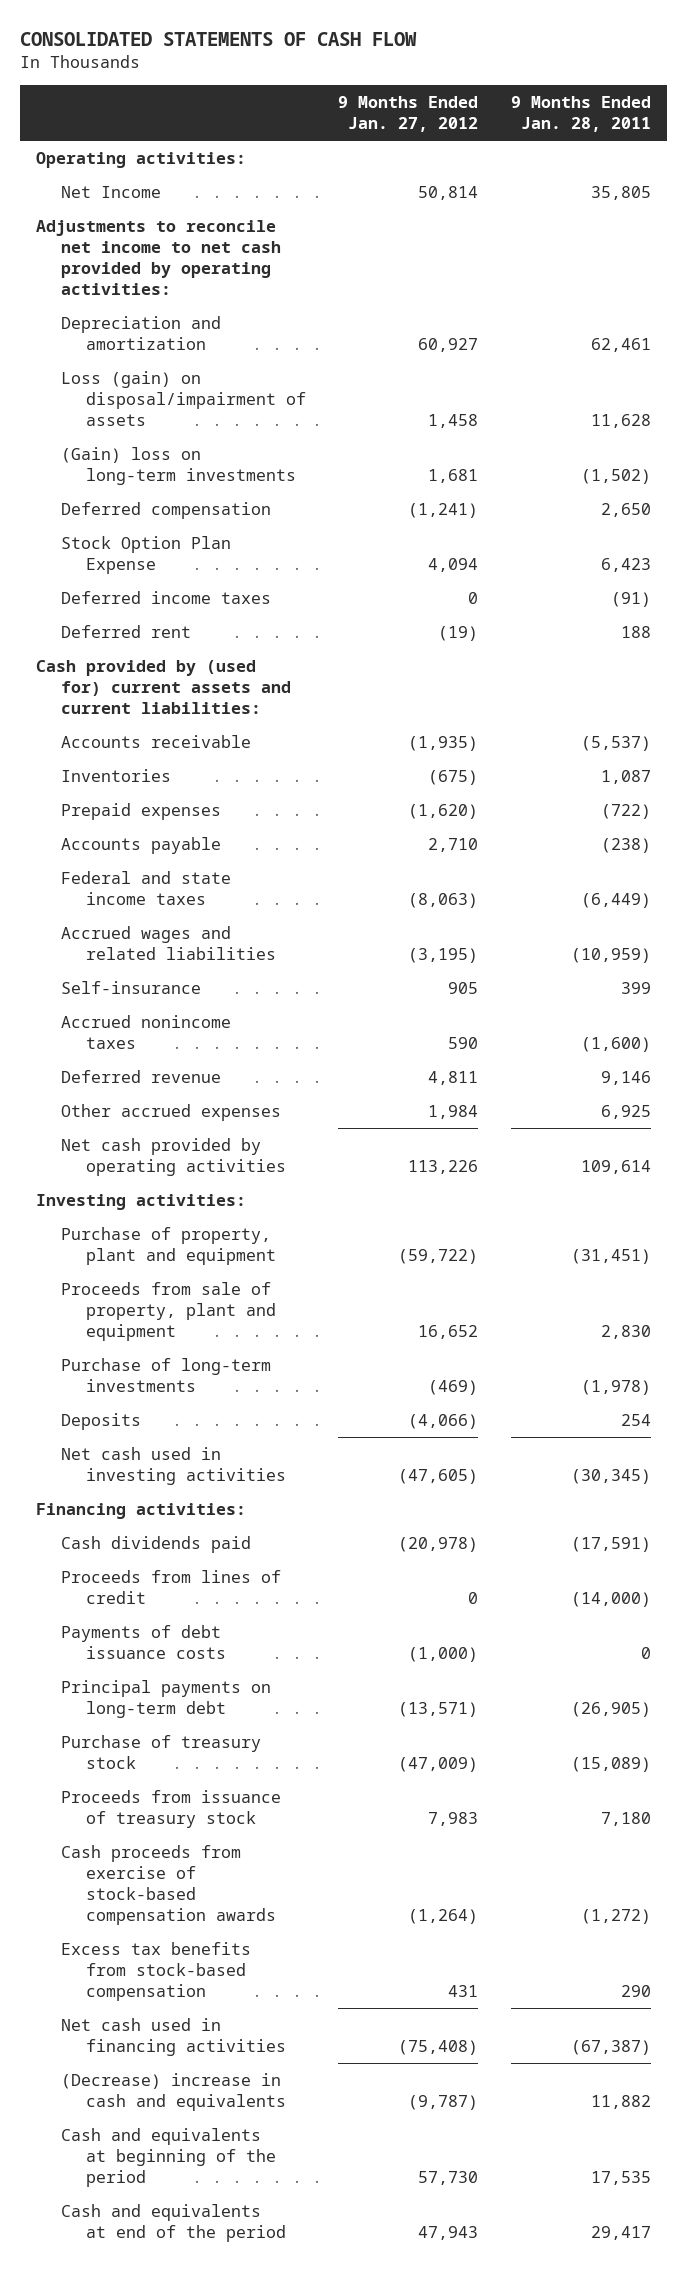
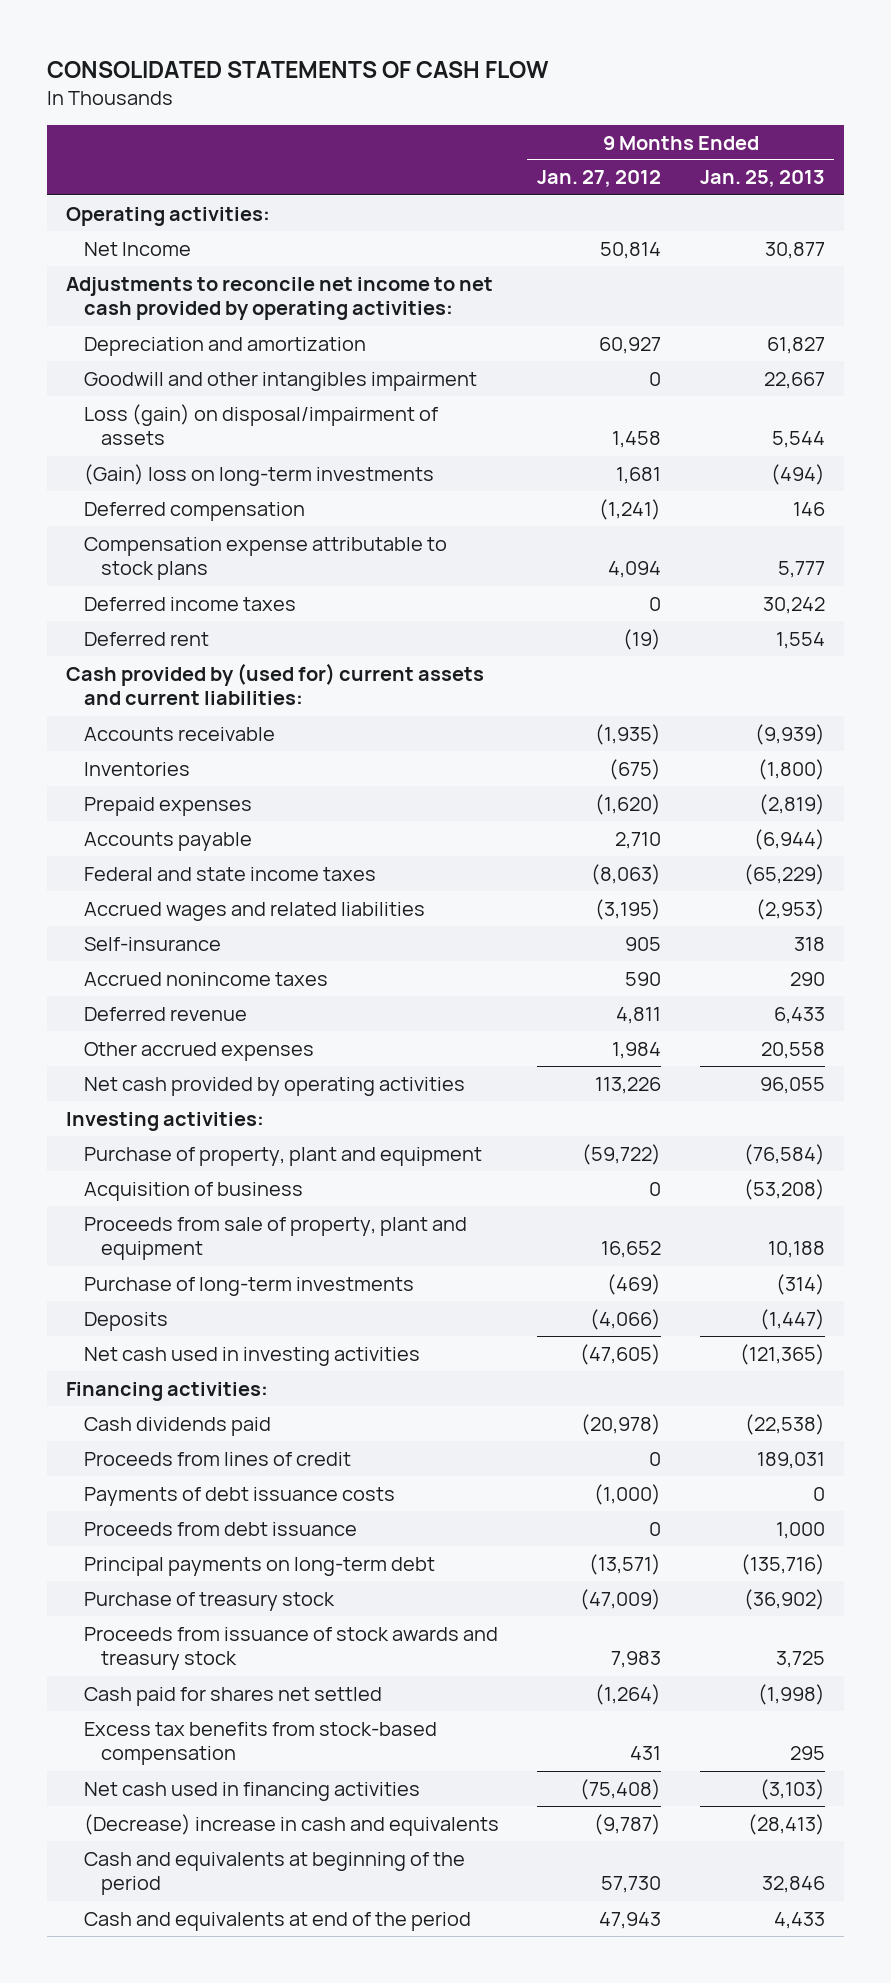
[510,95,651,133] 9 Months Ended Jan. 28, 2011 -> none
none -> [699,170,825,188] Jan. 25, 2013
none -> [83,371,477,391] Goodwill and other intangibles impairment
[61,535,232,575] Stock Option Plan Expense -> [83,536,447,581] Compensation expense attributable to stock plans
none -> [83,1181,303,1201] Acquisition of business
none -> [83,1521,357,1536] Proceeds from debt issuance
[61,1789,282,1829] Proceeds from issuance of treasury stock -> [83,1626,498,1671] Proceeds from issuance of stock awards and treasury stock
[61,1844,277,1926] Cash proceeds from exercise of stock-based compensation awards -> [83,1686,382,1706] Cash paid for shares net settled

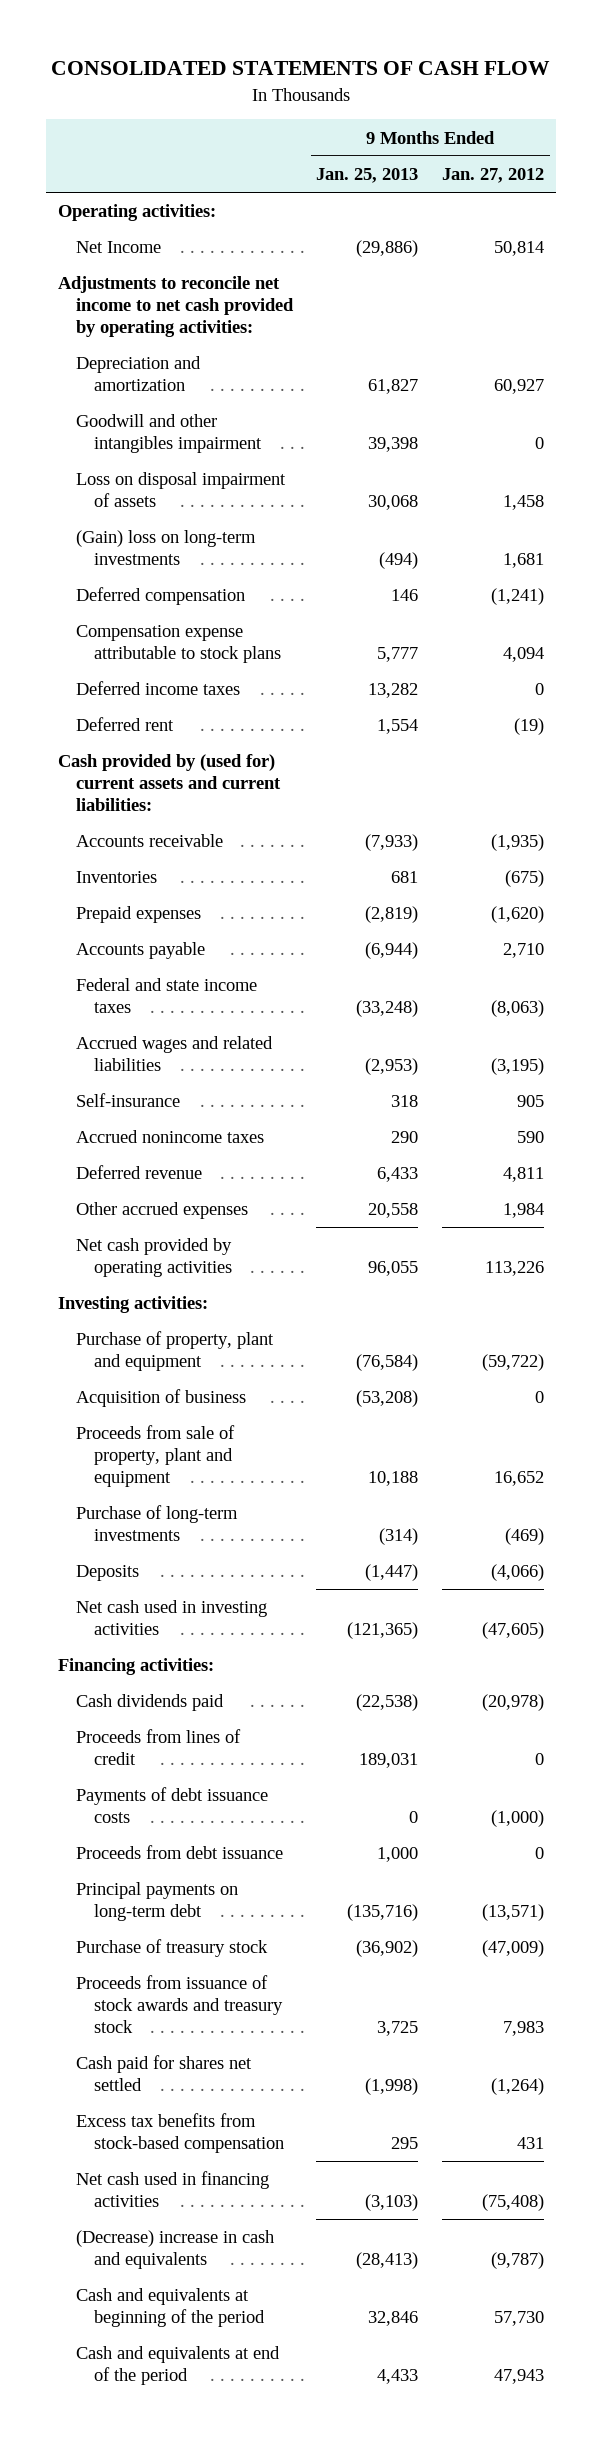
[764,241,825,259] 30,877 -> [356,240,419,258] (29,886)
[763,371,825,389] 22,667 -> [368,437,419,453] 39,398
[83,403,438,446] Loss (gain) on disposal/impairment of assets -> [75,472,286,508] Loss on disposal impairment of assets
[771,431,825,449] 5,544 -> [368,495,419,511] 30,068
[762,596,825,614] 30,242 -> [368,683,419,699] 13,282
[754,723,825,745] (9,939) -> [365,834,419,852] (7,933)
[757,758,825,780] (1,800) -> [391,871,419,884] 681
[743,863,825,885] (65,229) -> [356,1000,419,1018] (33,248)

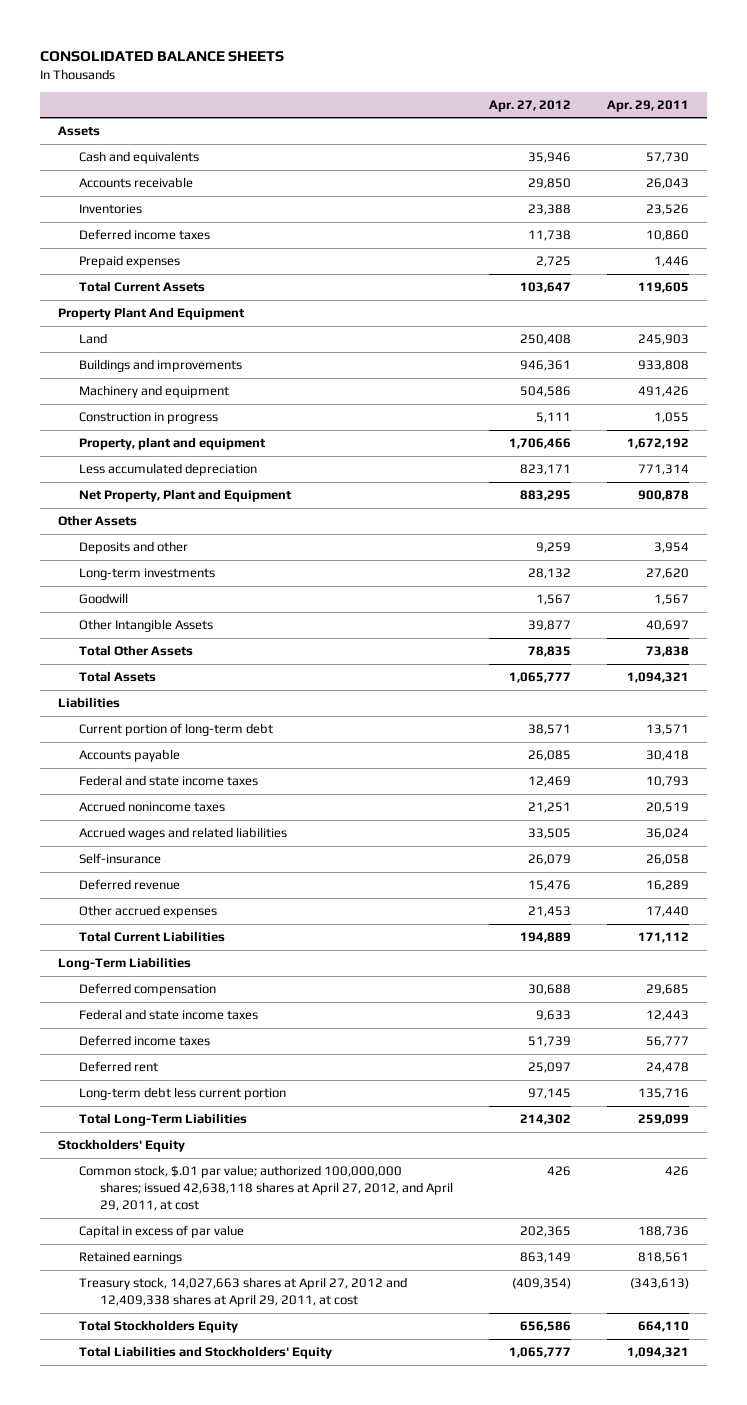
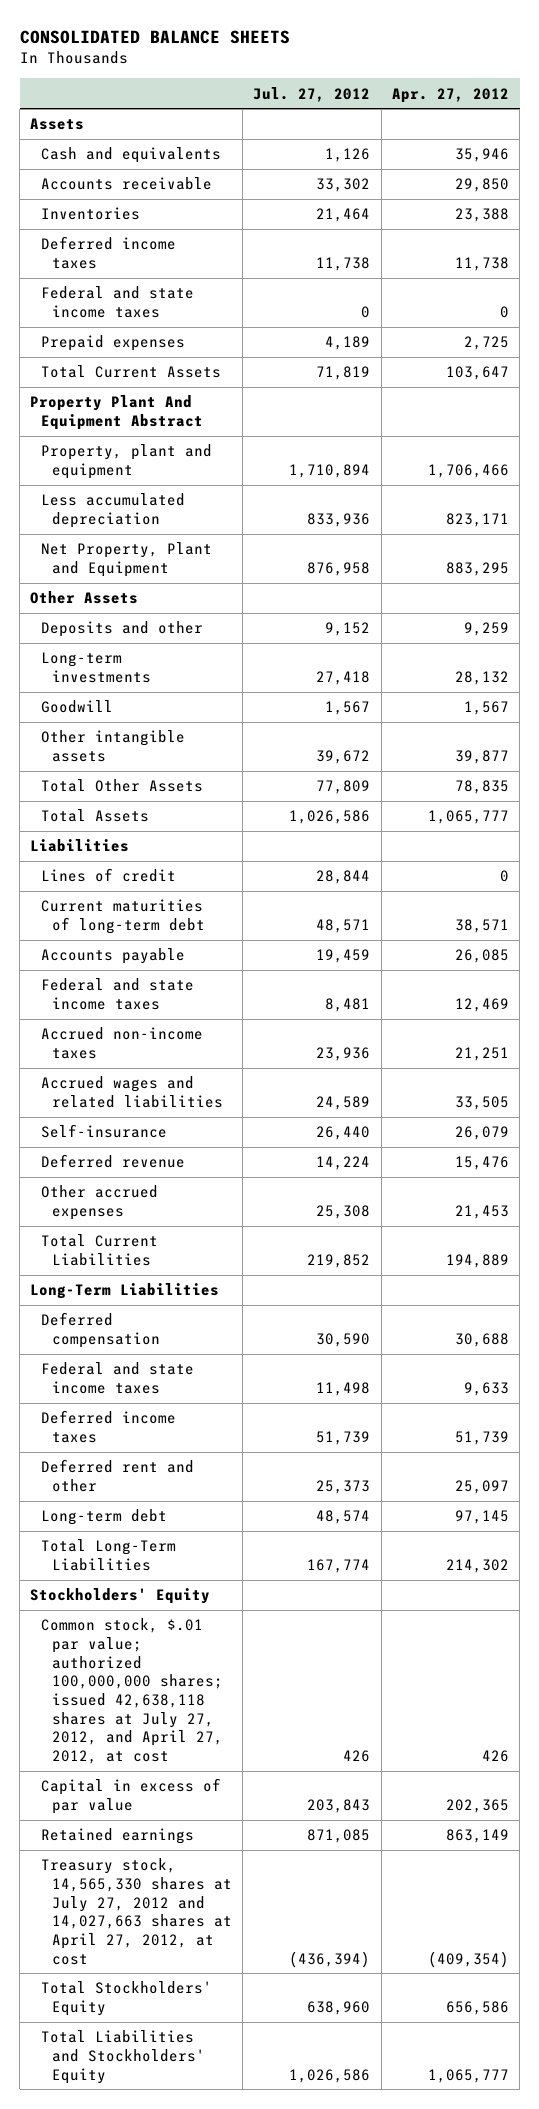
[606,99,689,112] Apr. 29, 2011 -> none
none -> [253,86,371,102] Jul. 27, 2012
none -> [41,286,195,318] Federal and state income taxes
[78,333,107,345] Land -> none
[78,359,242,373] Buildings and improvements -> none
[78,385,229,399] Machinery and equipment -> none
[78,412,218,425] Construction in progress -> none
[58,307,246,321] Property Plant And Equipment -> [30,395,204,430] Property Plant And Equipment Abstract
[78,619,213,633] Other Intangible Assets -> [41,730,186,762] Other intangible assets
none -> [41,868,177,883] Lines of credit
[78,723,273,737] Current portion of long-term debt -> [41,899,206,934] Current maturities of long-term debt
[78,801,225,813] Accrued nonincome taxes -> [41,1027,204,1059] Accrued non-income taxes
[78,1061,158,1073] Deferred rent -> [41,1459,195,1492] Deferred rent and other
[78,1087,286,1101] Long-term debt less current portion -> [41,1509,168,1526] Long-term debt
[78,1165,453,1212] Common stock, $.01 par value; authorized 100,000,000 shares; issued 42,638,118 shares at April 27, 2012, and April 29, 2011, at cost -> [41,1618,224,1764] Common stock, $.01 par value; authorized 100,000,000 shares; issued 42,638,118 shares at July 27, 2012, and April 27, 2012, at cost
[78,1277,407,1308] Treasury stock, 14,027,663 shares at April 27, 2012 and 12,409,338 shares at April 29, 2011, at cost -> [41,1858,233,1965] Treasury stock, 14,565,330 shares at July 27, 2012 and 14,027,663 shares at April 27, 2012, at cost
[78,1320,238,1334] Total Stockholders Equity -> [41,1981,213,2016] Total Stockholders' Equity

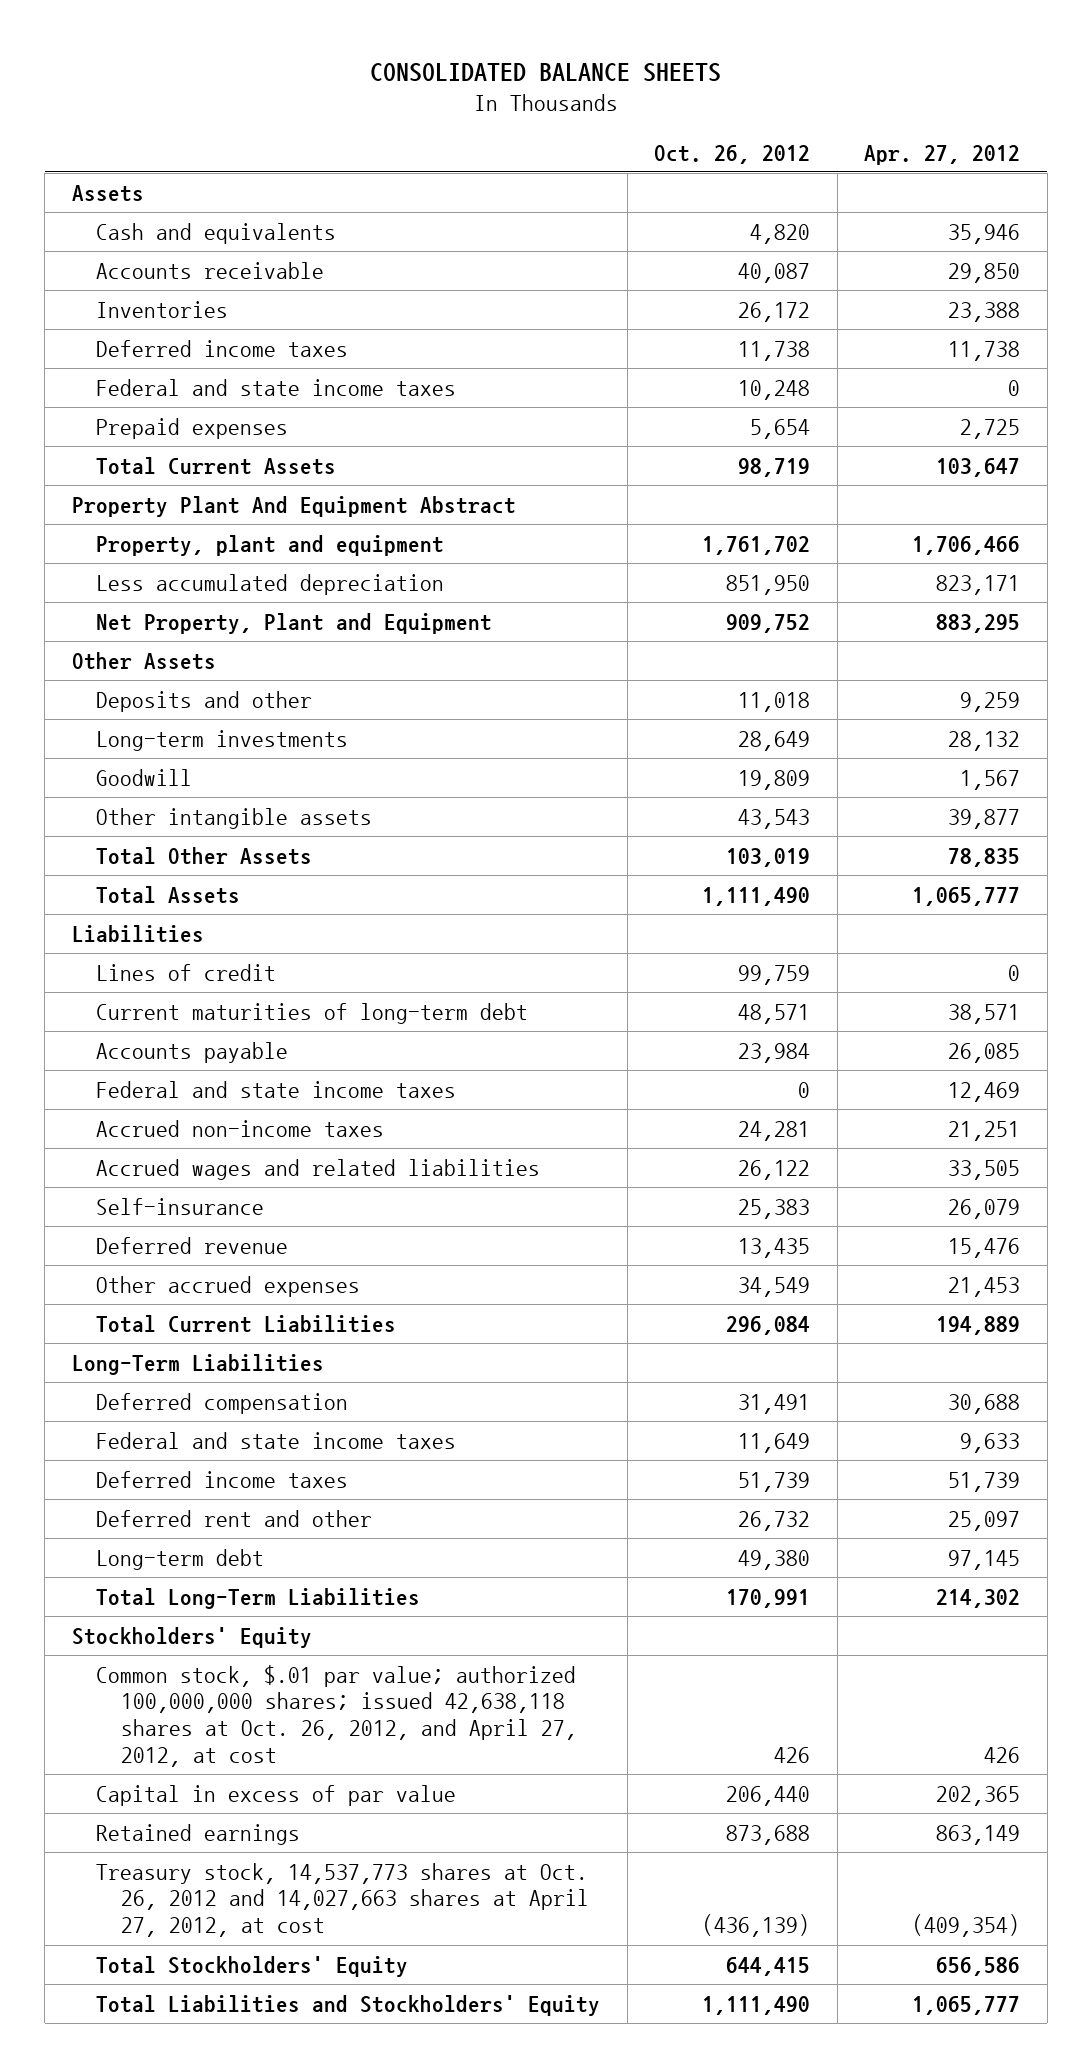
[253,86,371,102] Jul. 27, 2012 -> none
none -> [654,144,811,164] Oct. 26, 2012
[41,1618,224,1764] Common stock, $.01 par value; authorized 100,000,000 shares; issued 42,638,118 shares at July 27, 2012, and April 27, 2012, at cost -> [96,1664,577,1767] Common stock, $.01 par value; authorized 100,000,000 shares; issued 42,638,118 shares at Oct. 26, 2012, and April 27, 2012, at cost
[41,1858,233,1965] Treasury stock, 14,565,330 shares at July 27, 2012 and 14,027,663 shares at April 27, 2012, at cost -> [96,1862,589,1938] Treasury stock, 14,537,773 shares at Oct. 26, 2012 and 14,027,663 shares at April 27, 2012, at cost

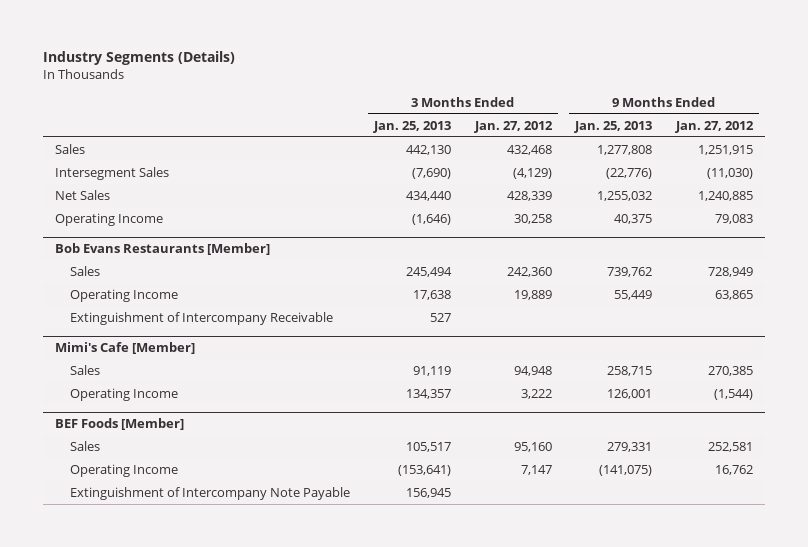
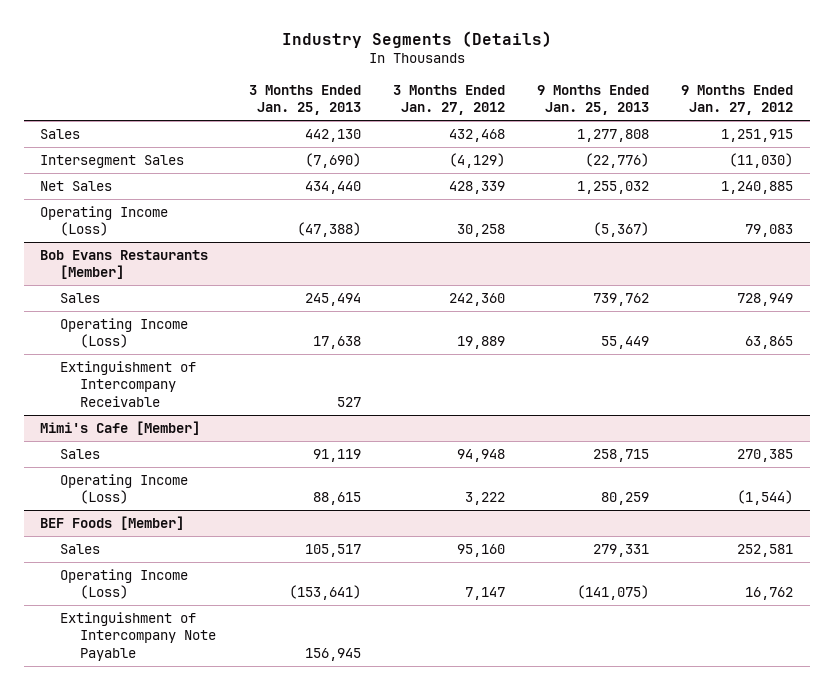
[54,212,163,226] Operating Income -> [40,205,169,237] Operating Income (Loss)
[412,213,452,225] (1,646) -> [296,222,361,238] (47,388)
[614,213,653,224] 40,375 -> [593,222,650,238] (5,367)
[70,288,179,302] Operating Income -> [60,317,189,349] Operating Income (Loss)
[70,387,179,401] Operating Income -> [60,473,189,505] Operating Income (Loss)
[406,388,452,399] 134,357 -> [312,492,361,506] 88,615
[607,388,653,399] 126,001 -> [601,492,650,506] 80,259
[70,463,179,477] Operating Income -> [60,568,189,600] Operating Income (Loss)

